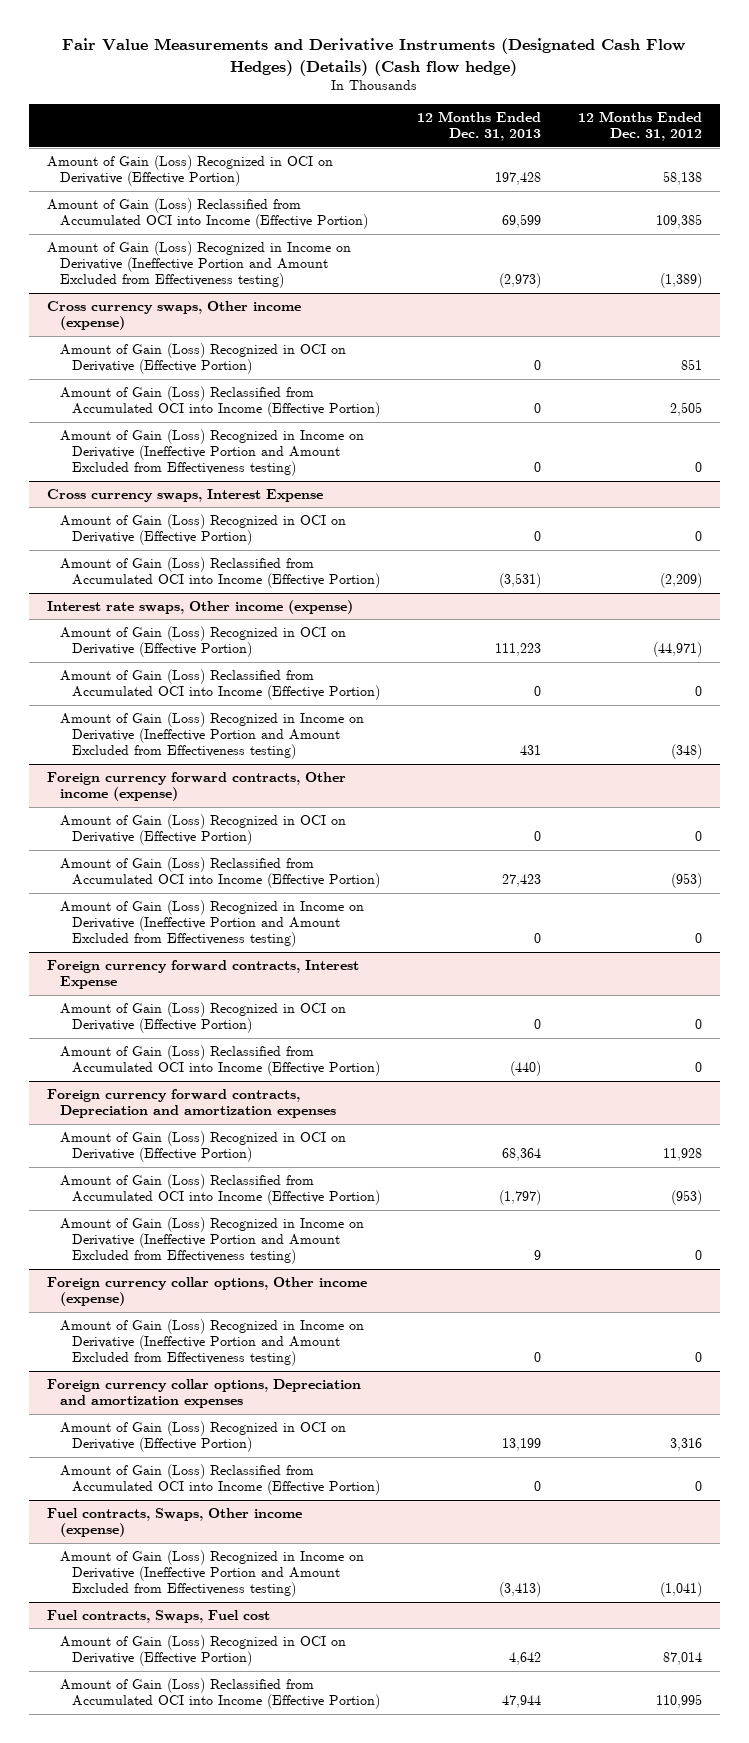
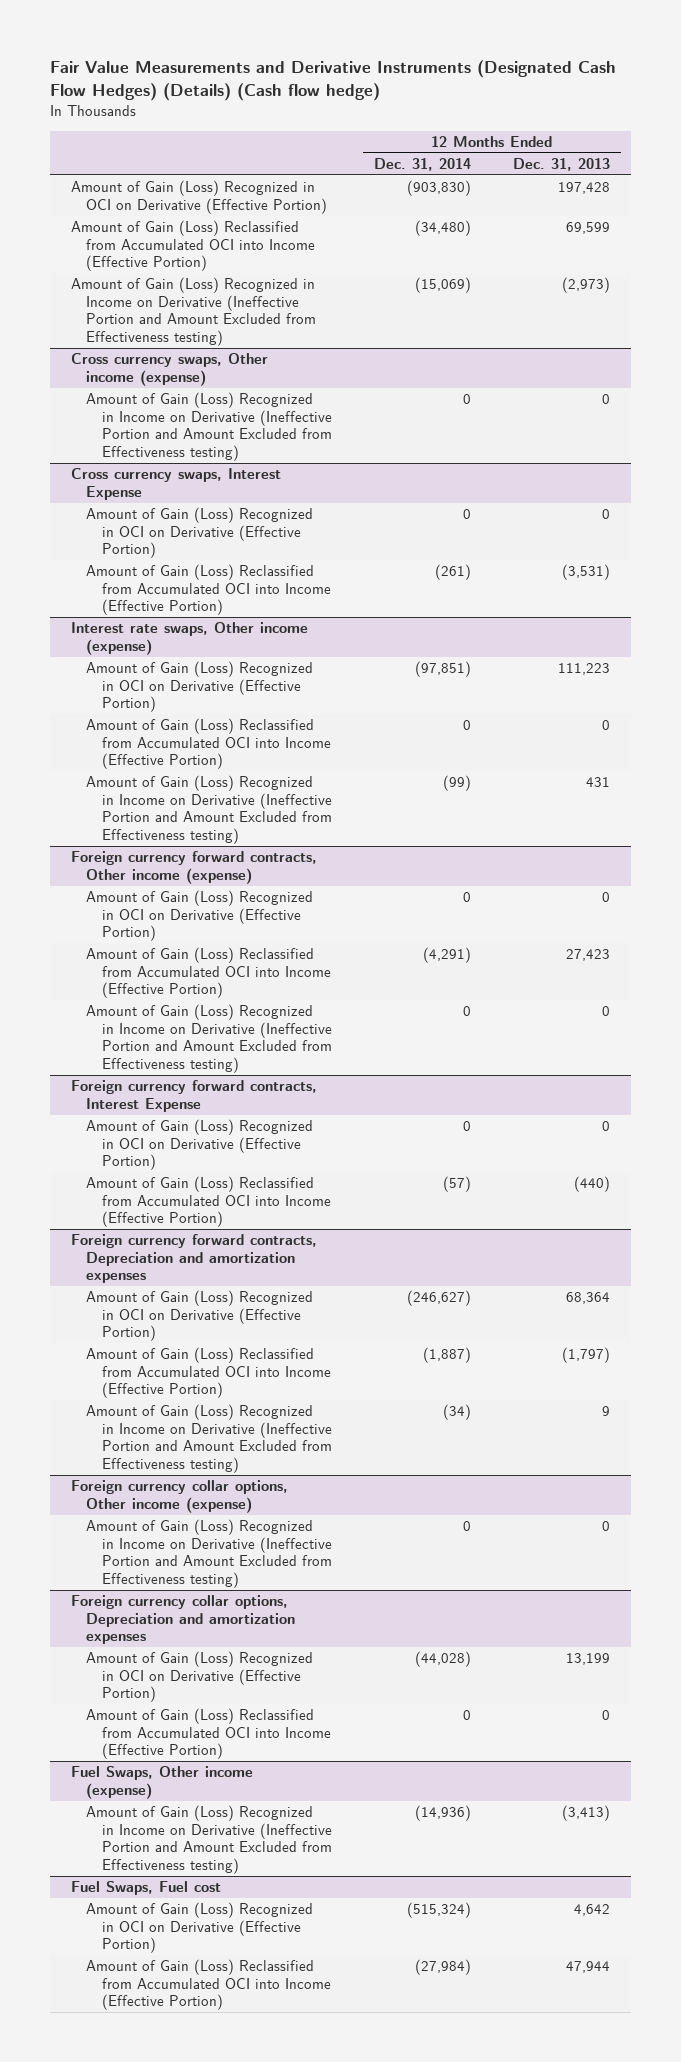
[577,110,702,142] 12 Months Ended Dec. 31, 2012 -> none
none -> [374,158,472,172] Dec. 31, 2014
[59,342,346,375] Amount of Gain (Loss) Recognized in OCI on Derivative (Effective Portion) -> none
[59,385,381,418] Amount of Gain (Loss) Reclassified from Accumulated OCI into Income (Effective Portion) -> none
[47,1507,303,1538] Fuel contracts, Swaps, Other income (expense) -> [71,1766,254,1799] Fuel Swaps, Other income (expense)
[47,1609,271,1623] Fuel contracts, Swaps, Fuel cost -> [71,1881,222,1896] Fuel Swaps, Fuel cost

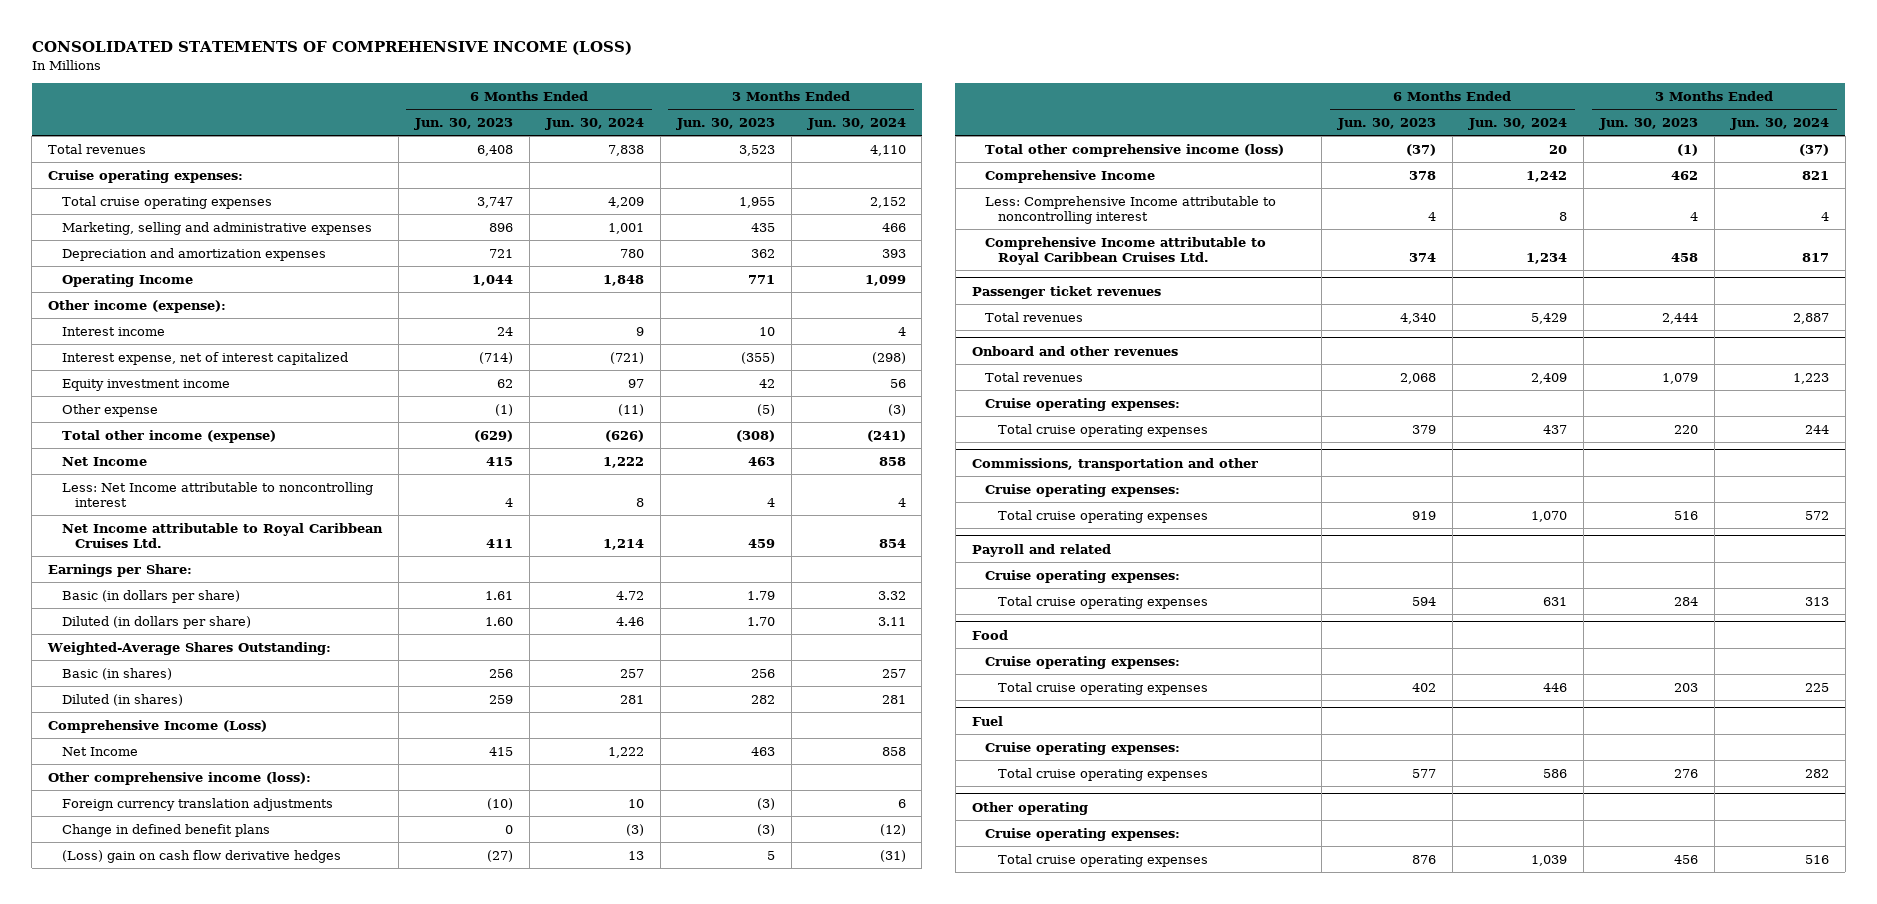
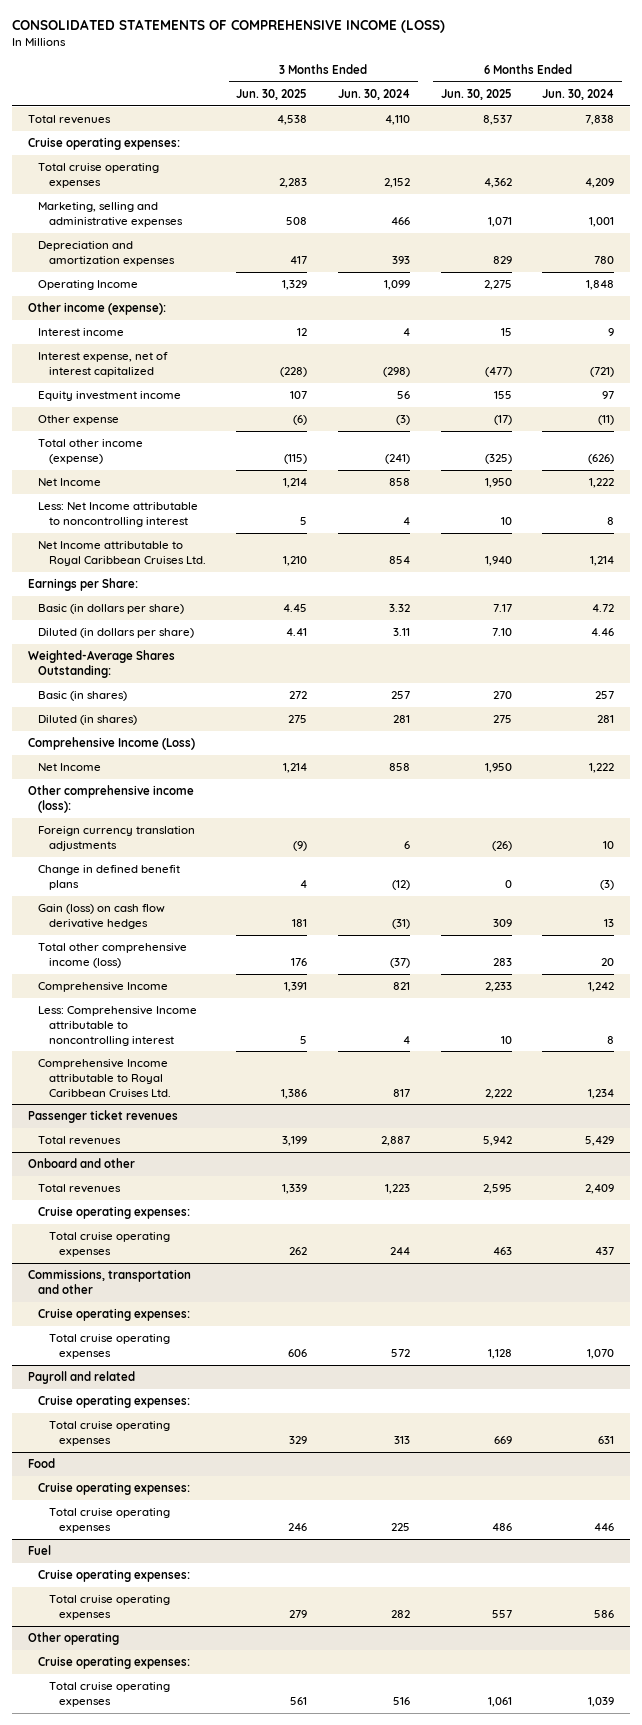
[413,118,513,131] Jun. 30, 2023 -> none
[675,118,775,131] Jun. 30, 2023 -> none
none -> [236,88,308,100] Jun. 30, 2025
none -> [440,88,512,100] Jun. 30, 2025
[61,849,341,863] (Loss) gain on cash flow derivative hedges -> [38,904,166,929] Gain (loss) on cash flow derivative hedges
[971,345,1178,356] Onboard and other revenues -> [27,1158,135,1169] Onboard and other

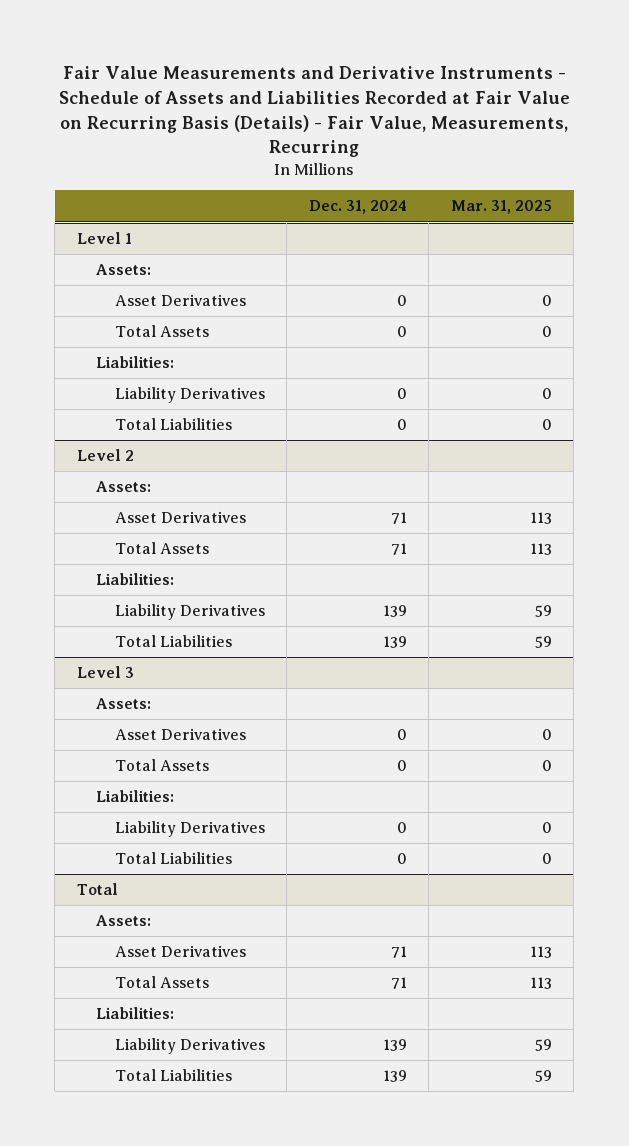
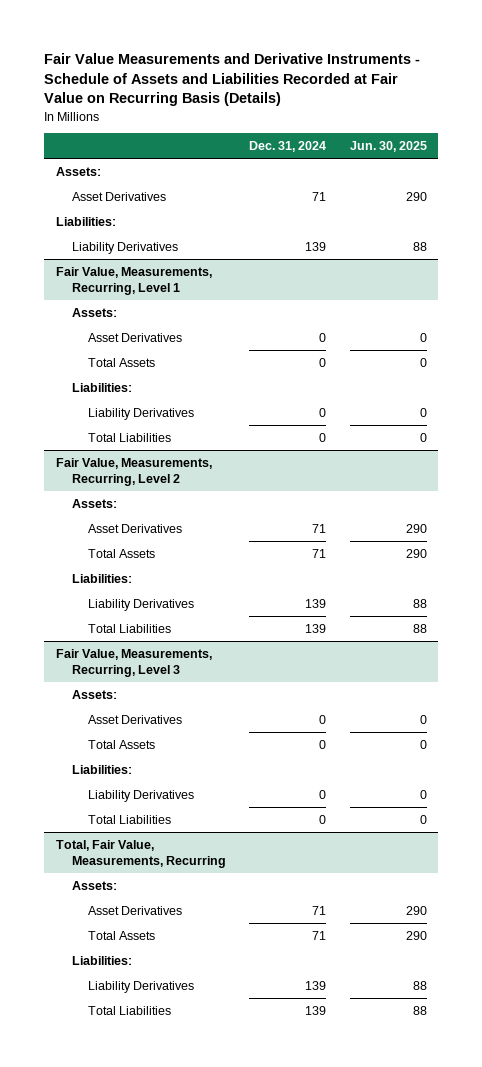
[59,66,571,158] Fair Value Measurements and Derivative Instruments - Schedule of Assets and Liabilities Recorded at Fair Value on Recurring Basis (Details) - Fair Value, Measurements, Recurring -> [44,52,421,107] Fair Value Measurements and Derivative Instruments - Schedule of Assets and Liabilities Recorded at Fair Value on Recurring Basis (Details)
[450,200,552,215] Mar. 31, 2025 -> none
none -> [349,141,427,153] Jun. 30, 2025
[76,232,132,245] Level 1 -> none
none -> [71,191,166,201] Asset Derivatives
none -> [55,216,116,226] Liabilities:
none -> [71,241,178,254] Liability Derivatives
none -> [55,266,212,296] Fair Value, Measurements, Recurring, Level 1
none -> [71,307,117,317] Assets:
[76,449,134,462] Level 2 -> none
none -> [55,457,212,487] Fair Value, Measurements, Recurring, Level 2
[76,666,134,679] Level 3 -> none
none -> [55,648,212,678] Fair Value, Measurements, Recurring, Level 3
[76,883,118,896] Total -> none
none -> [55,839,226,869] Total, Fair Value, Measurements, Recurring

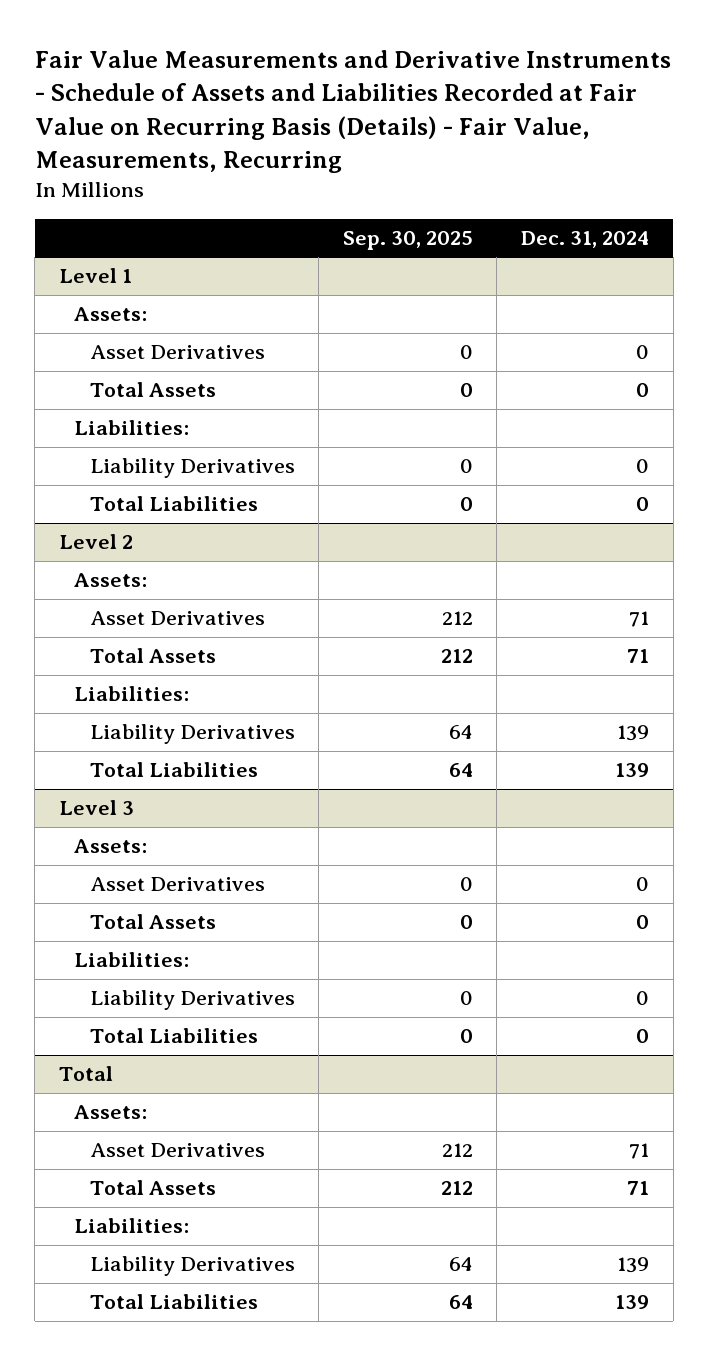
[44,52,421,107] Fair Value Measurements and Derivative Instruments - Schedule of Assets and Liabilities Recorded at Fair Value on Recurring Basis (Details) -> [34,49,671,174] Fair Value Measurements and Derivative Instruments - Schedule of Assets and Liabilities Recorded at Fair Value on Recurring Basis (Details) - Fair Value, Measurements, Recurring
[349,141,427,153] Jun. 30, 2025 -> none
none -> [342,230,473,250] Sep. 30, 2025
[55,166,101,176] Assets: -> none
[71,191,166,201] Asset Derivatives -> none
[55,216,116,226] Liabilities: -> none
[71,241,178,254] Liability Derivatives -> none
[55,266,212,296] Fair Value, Measurements, Recurring, Level 1 -> none
none -> [58,268,132,284] Level 1
[55,457,212,487] Fair Value, Measurements, Recurring, Level 2 -> none
none -> [58,534,133,550] Level 2
[55,648,212,678] Fair Value, Measurements, Recurring, Level 3 -> none
none -> [58,800,134,816] Level 3
[55,839,226,869] Total, Fair Value, Measurements, Recurring -> none
none -> [58,1066,113,1082] Total

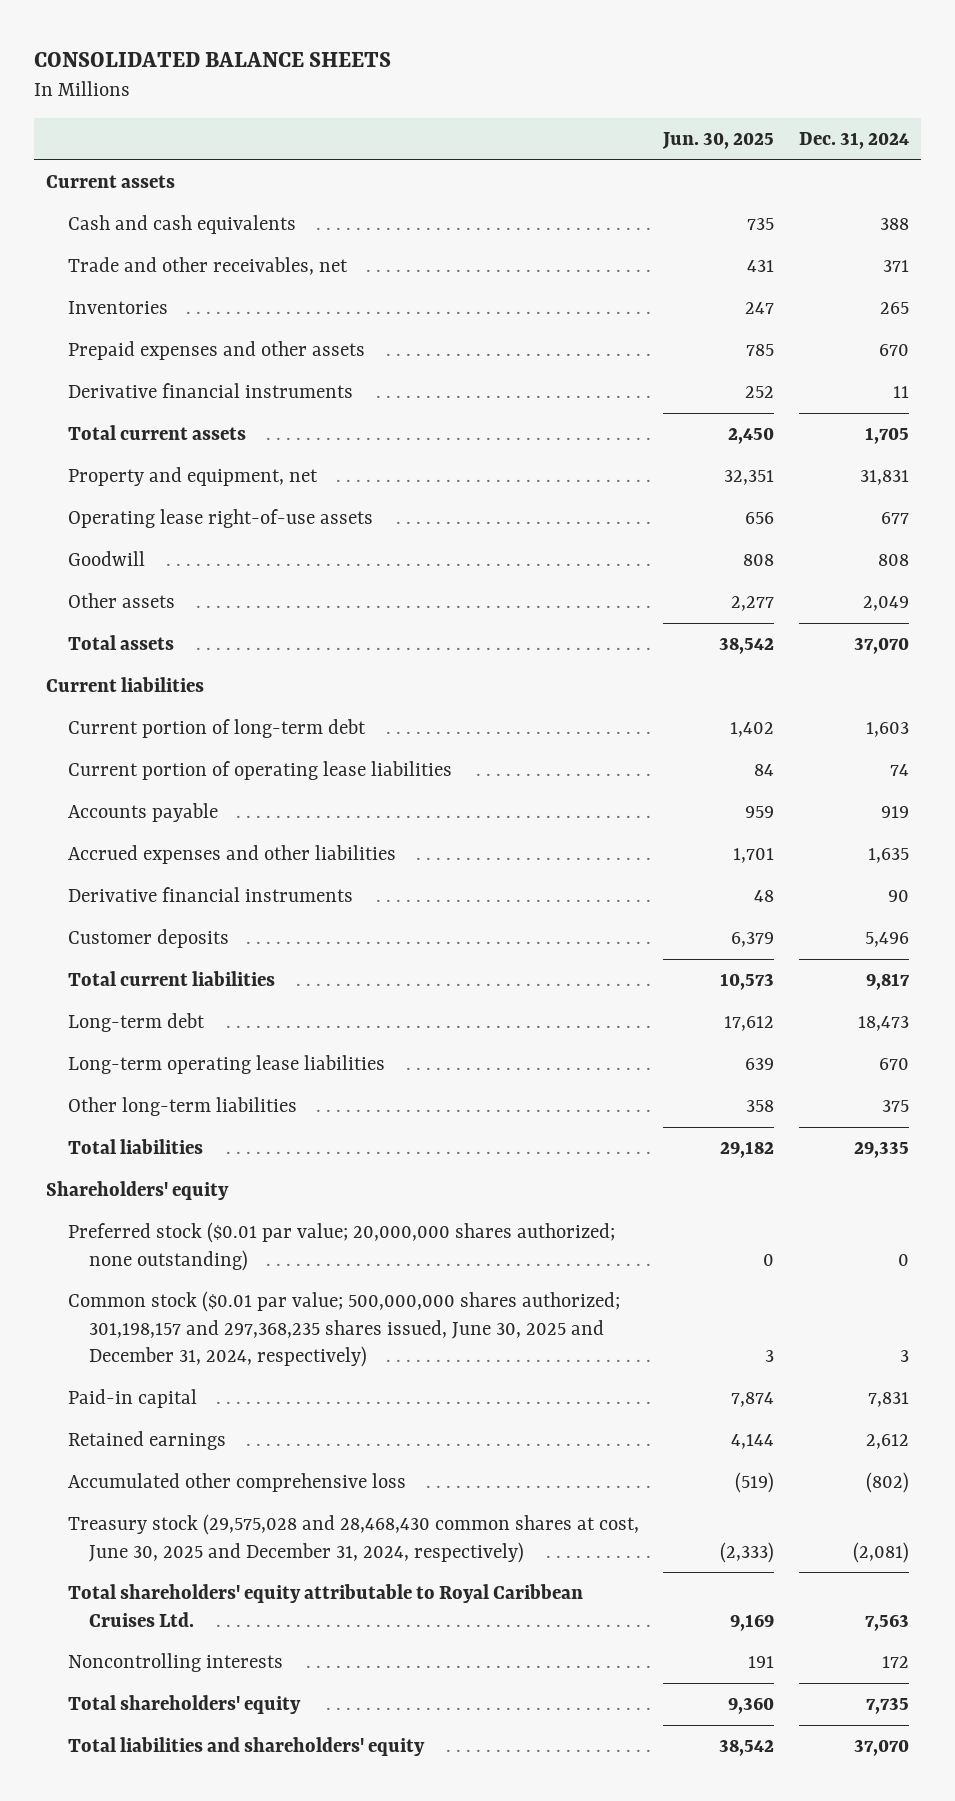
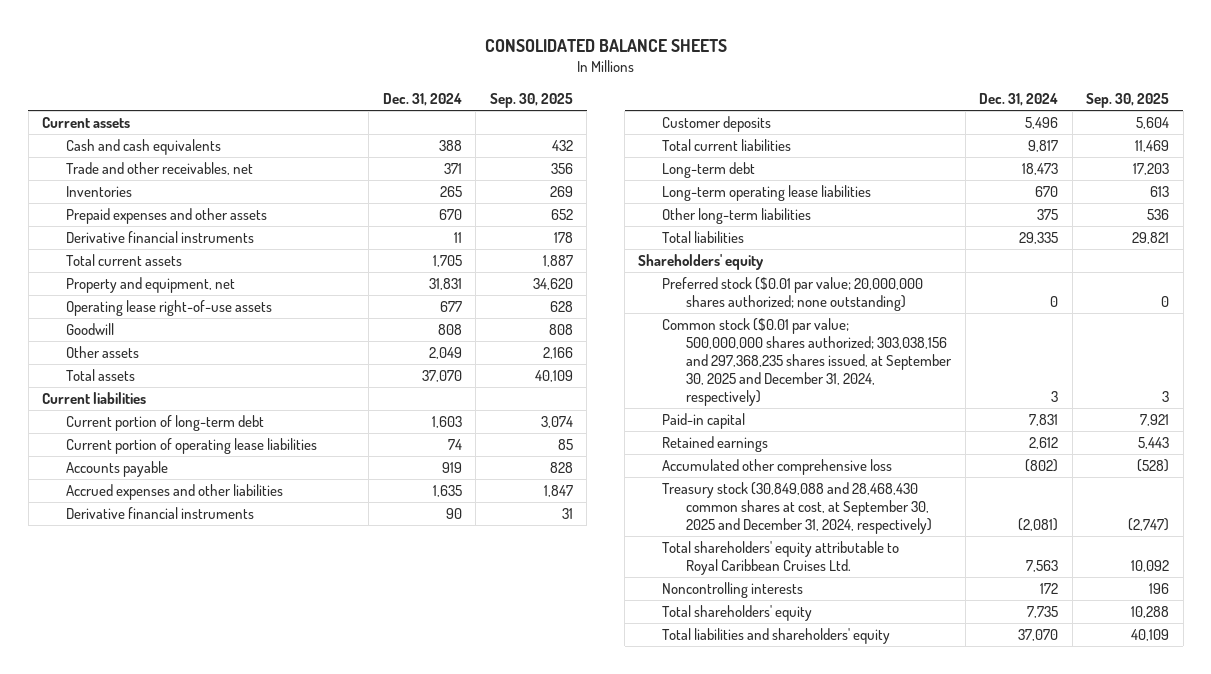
[662,132,775,150] Jun. 30, 2025 -> none
none -> [489,93,573,109] Sep. 30, 2025
[67,1290,620,1368] Common stock ($0.01 par value; 500,000,000 shares authorized; 301,198,157 and 297,368,235 shares issued, June 30, 2025 and December 31, 2024, respectively) -> [662,318,953,407] Common stock ($0.01 par value; 500,000,000 shares authorized; 303,038,156 and 297,368,235 shares issued, at September 30, 2025 and December 31, 2024, respectively)
[67,1513,639,1563] Treasury stock (29,575,028 and 28,468,430 common shares at cost, June 30, 2025 and December 31, 2024, respectively) -> [662,482,933,535] Treasury stock (30,849,088 and 28,468,430 common shares at cost, at September 30, 2025 and December 31, 2024, respectively)

